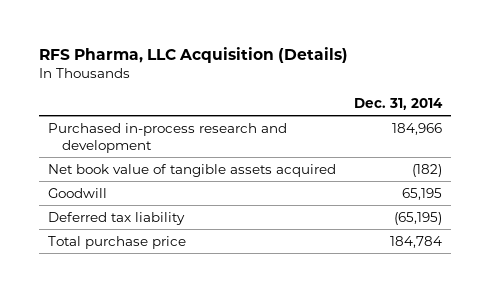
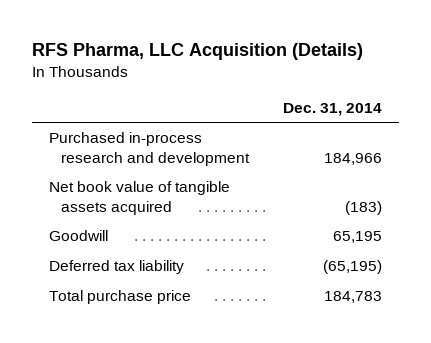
[412,163,443,177] (182) -> [344,200,382,215] (183)
[390,235,443,248] 184,784 -> [323,291,382,304] 184,783

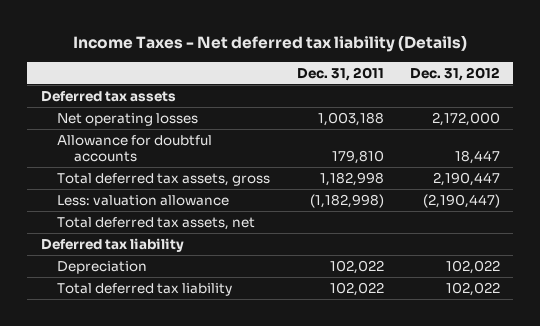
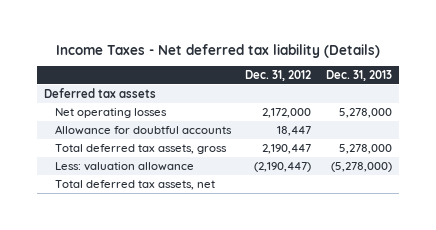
[296,66,384,81] Dec. 31, 2011 -> none
none -> [325,70,392,82] Dec. 31, 2013
[40,238,184,253] Deferred tax liability -> none
[57,261,148,275] Depreciation -> none
[57,283,233,297] Total deferred tax liability -> none

